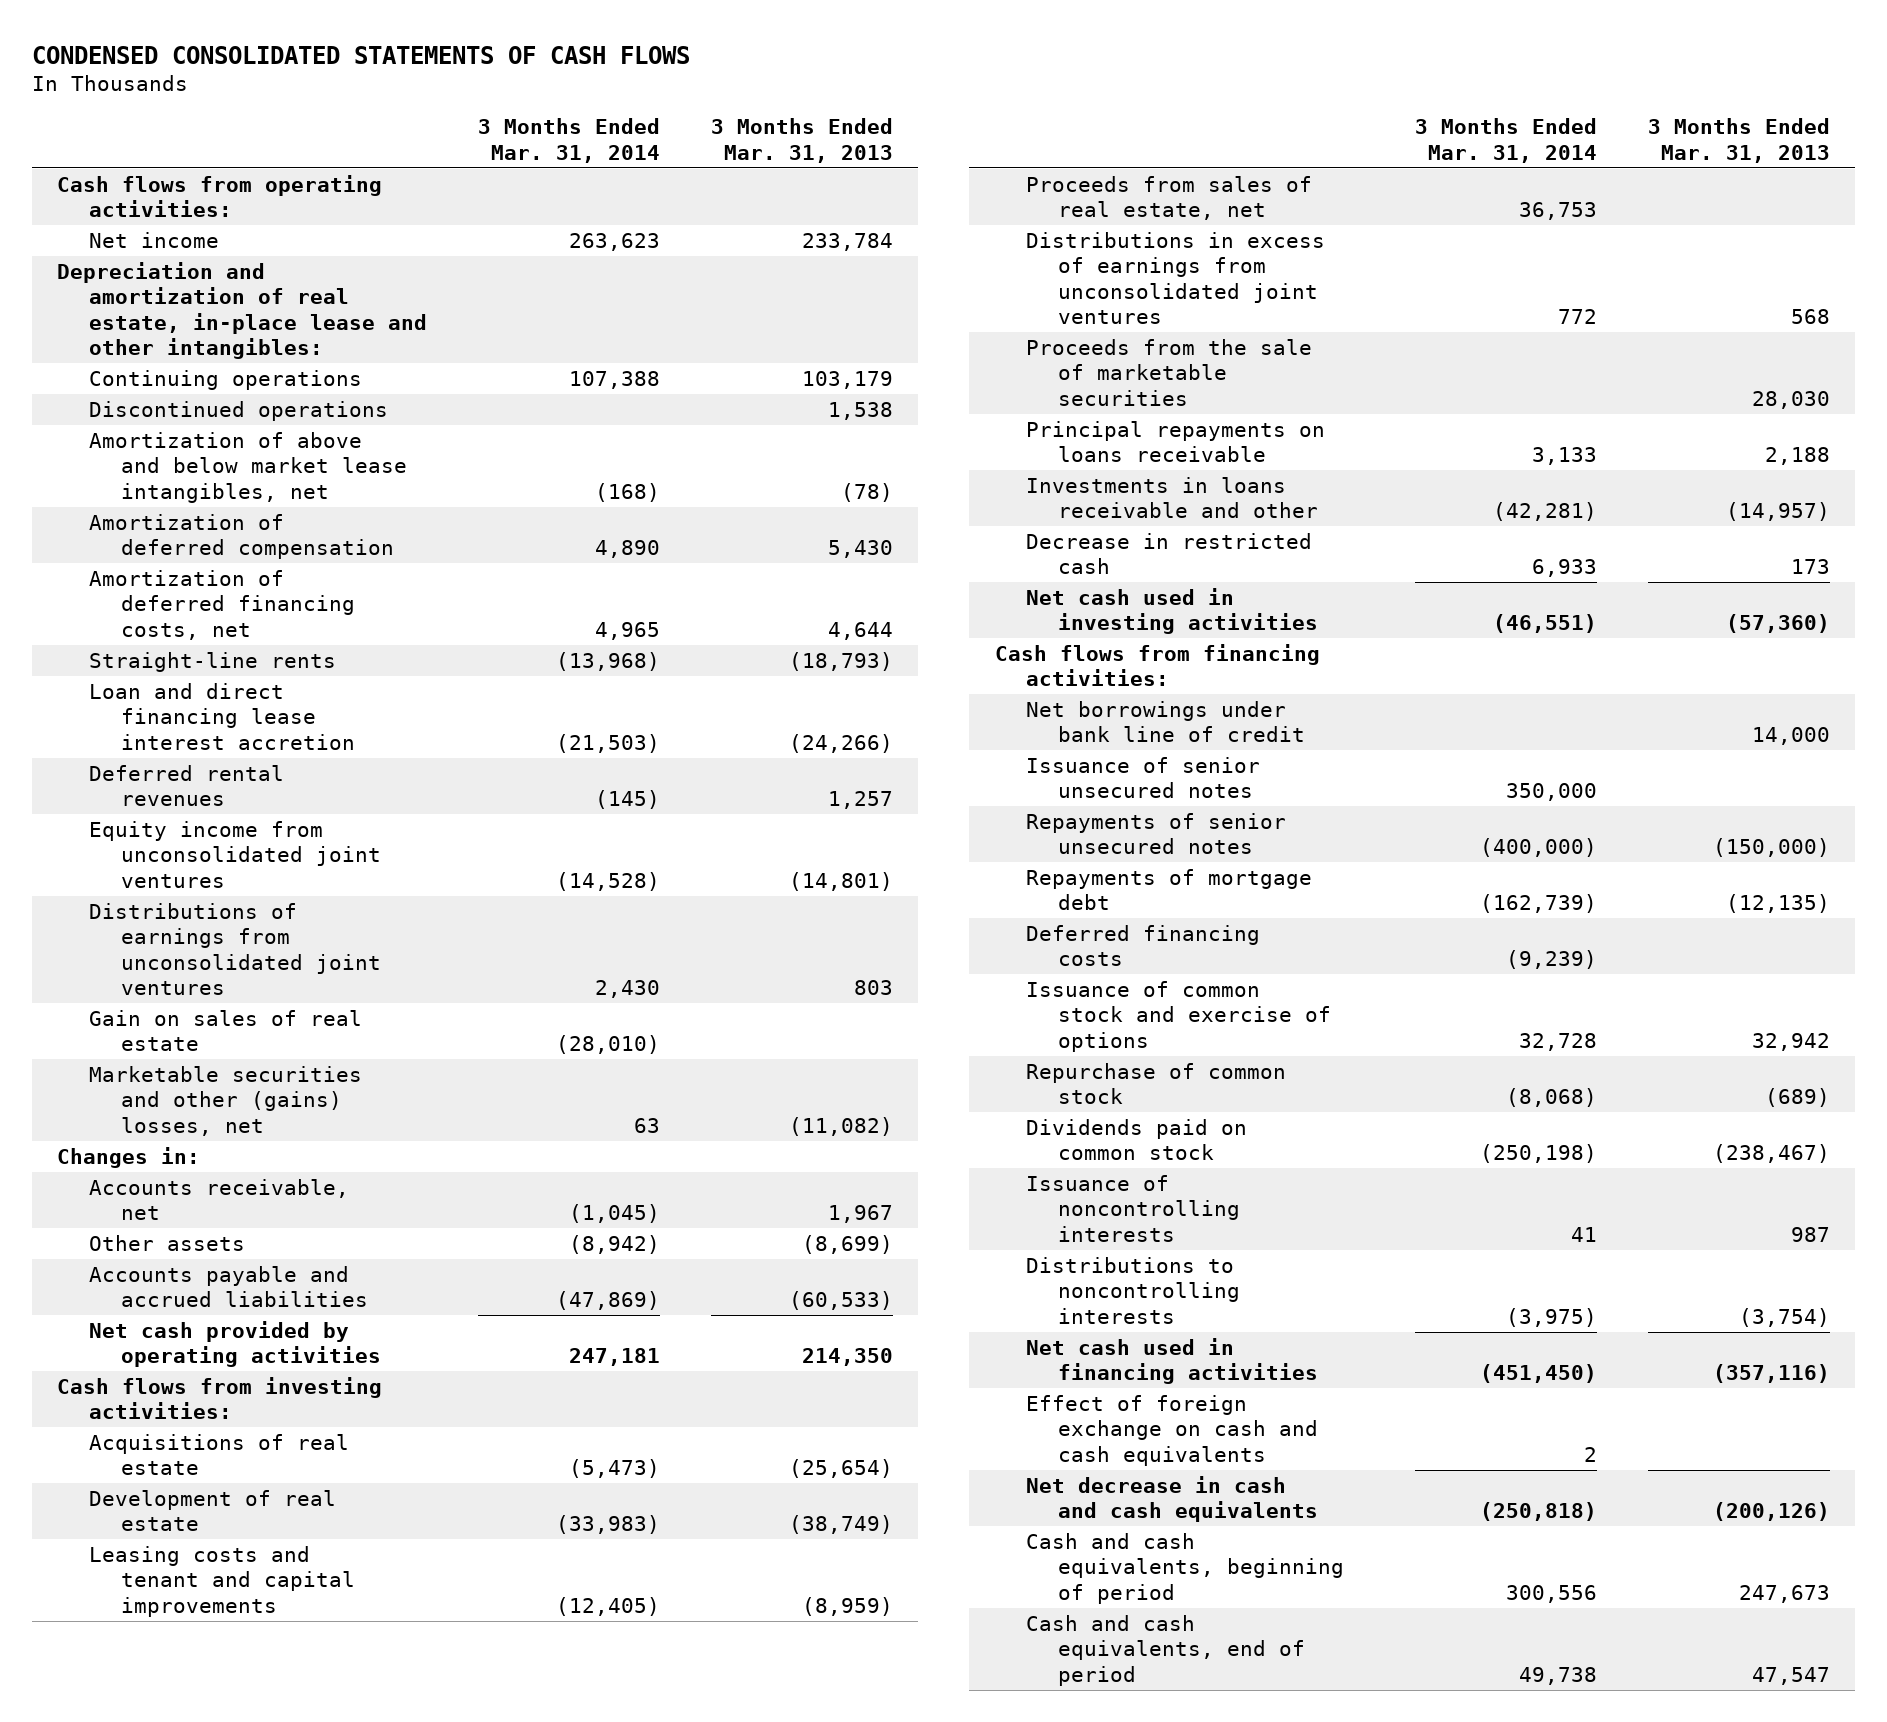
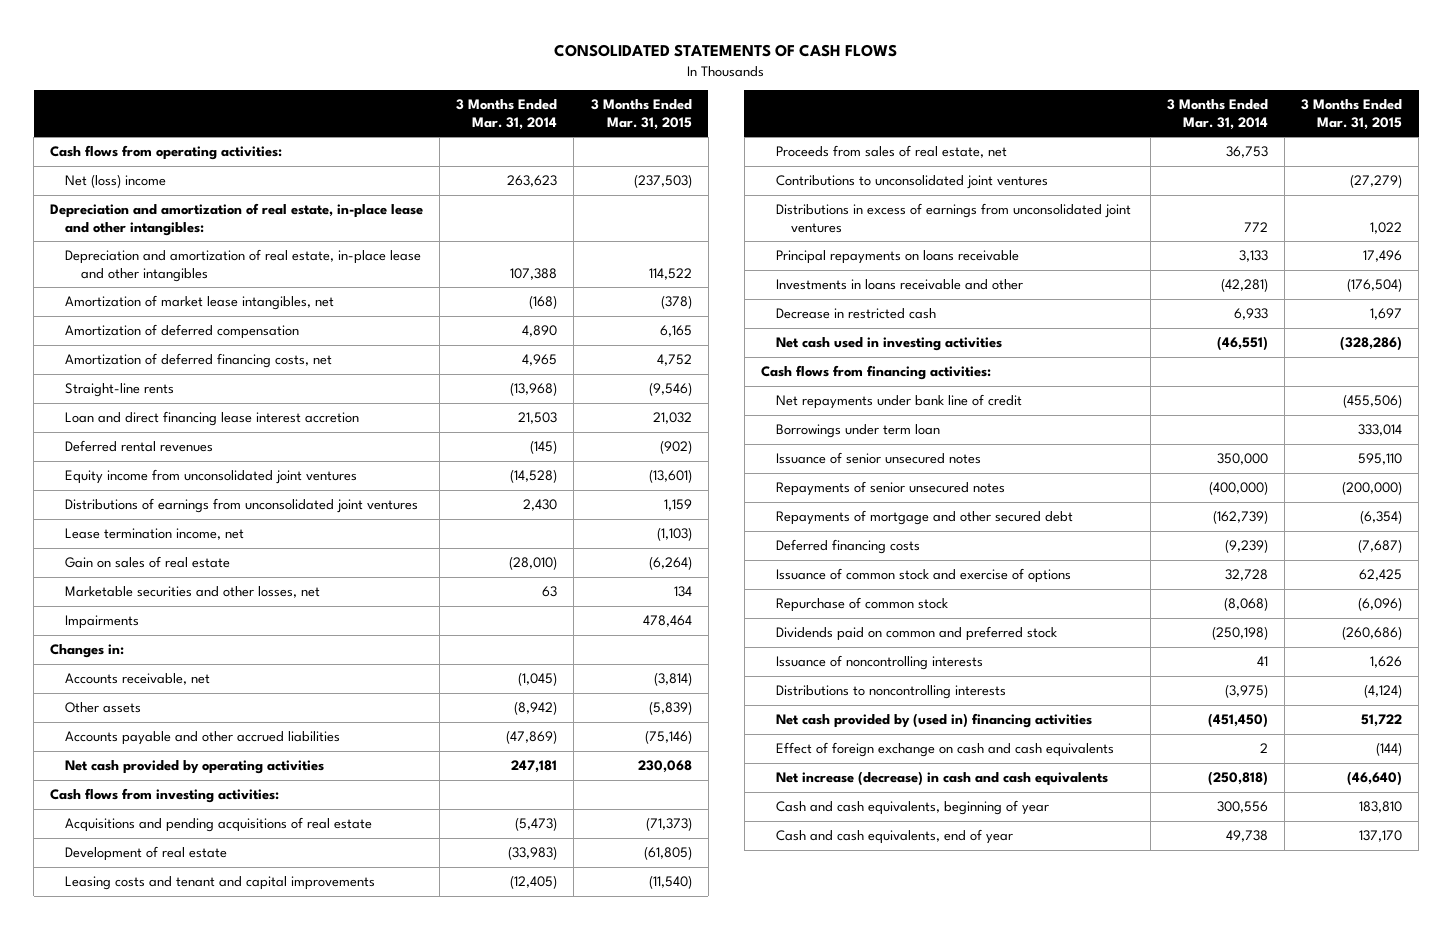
[31,45,690,64] CONDENSED CONSOLIDATED STATEMENTS OF CASH FLOWS -> [554,44,898,58] CONSOLIDATED STATEMENTS OF CASH FLOWS
[710,118,893,163] 3 Months Ended Mar. 31, 2013 -> none
none -> [590,99,692,130] 3 Months Ended Mar. 31, 2015
[89,231,220,248] Net income -> [65,174,167,189] Net (loss) income
[89,400,389,421] Discontinued operations -> none
[89,369,363,390] Continuing operations -> [65,249,422,282] Depreciation and amortization of real estate, in-place lease and other intangibles
[89,431,408,503] Amortization of above and below market lease intangibles, net -> [65,295,335,311] Amortization of market lease intangibles, net
[555,733,660,753] (21,503) -> [518,412,558,425] 21,503
none -> [65,528,245,541] Lease termination income, net
[89,1065,363,1136] Marketable securities and other (gains) losses, net -> [65,586,321,599] Marketable securities and other losses, net
none -> [65,615,140,630] Impairments
[89,1265,369,1308] Accounts payable and accrued liabilities -> [65,731,341,746] Accounts payable and other accrued liabilities
[89,1433,350,1476] Acquisitions of real estate -> [65,817,373,833] Acquisitions and pending acquisitions of real estate
none -> [776,175,1049,190] Contributions to unconsolidated joint ventures
[1026,338,1313,406] Proceeds from the sale of marketable securities -> none
[1026,700,1306,743] Net borrowings under bank line of credit -> [776,394,1023,410] Net repayments under bank line of credit
none -> [776,424,941,439] Borrowings under term loan
[1026,868,1313,911] Repayments of mortgage debt -> [776,510,1074,526] Repayments of mortgage and other secured debt
[1026,1118,1248,1161] Dividends paid on common stock -> [776,626,1058,642] Dividends paid on common and preferred stock
[1026,1337,1319,1385] Net cash used in financing activities -> [776,713,1093,729] Net cash provided by (used in) financing activities
[1026,1475,1319,1523] Net decrease in cash and cash equivalents -> [776,771,1109,787] Net increase (decrease) in cash and cash equivalents
[1026,1532,1345,1604] Cash and cash equivalents, beginning of period -> [776,800,1050,816] Cash and cash equivalents, beginning of year
[1026,1614,1306,1686] Cash and cash equivalents, end of period -> [776,829,1014,845] Cash and cash equivalents, end of year

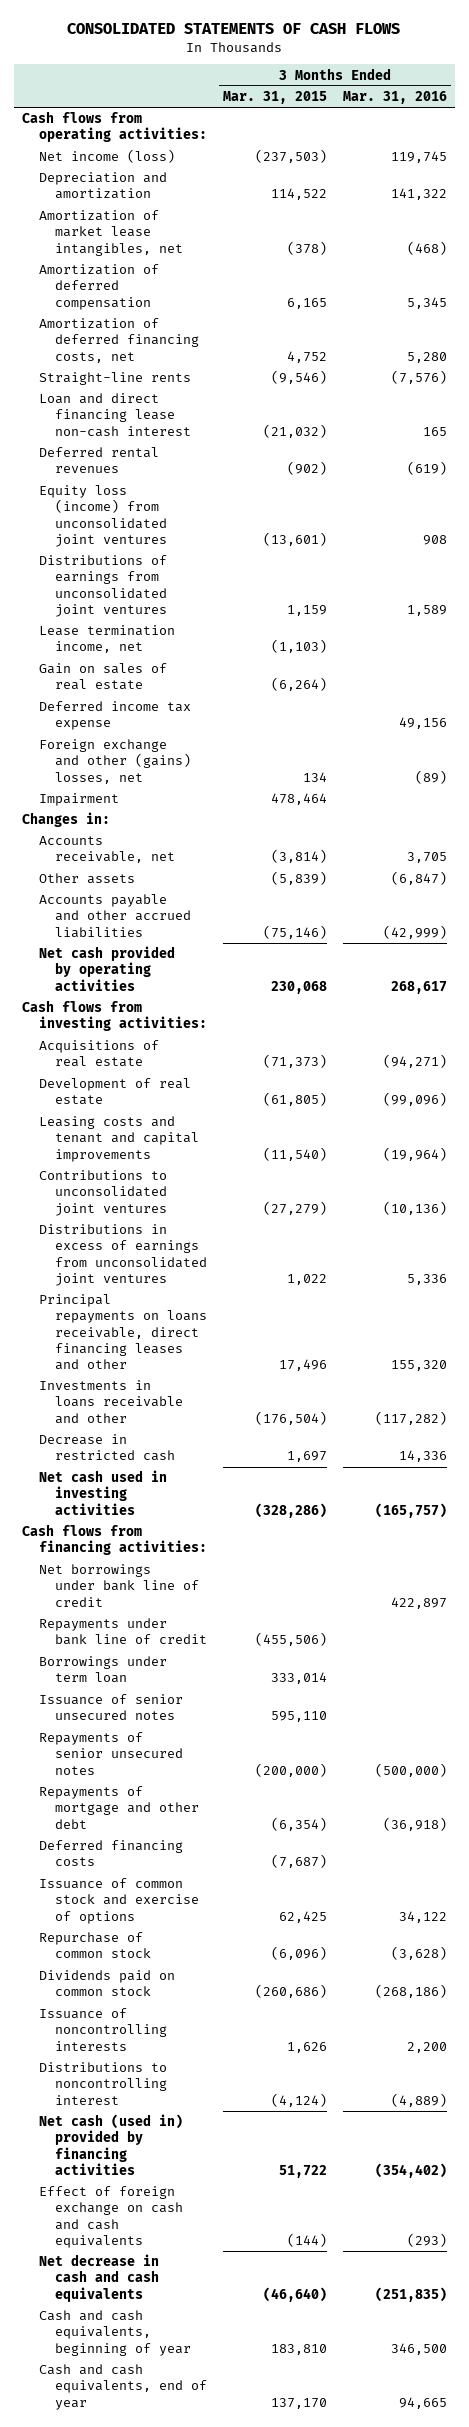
[456,99,558,130] 3 Months Ended Mar. 31, 2014 -> none
none -> [342,91,447,105] Mar. 31, 2016
[50,203,424,236] Depreciation and amortization of real estate, in-place lease and other intangibles: -> none
[65,174,167,189] Net (loss) income -> [38,149,175,164] Net income (loss)
[65,249,422,282] Depreciation and amortization of real estate, in-place lease and other intangibles -> [38,172,167,200] Depreciation and amortization
[65,411,360,427] Loan and direct financing lease interest accretion -> [38,393,192,437] Loan and direct financing lease non-cash interest
[652,412,692,425] 21,032 -> [263,423,328,438] (21,032)
[65,469,358,485] Equity income from unconsolidated joint ventures -> [38,485,168,547] Equity loss (income) from unconsolidated joint ventures
none -> [38,701,191,731] Deferred income tax expense
[65,586,321,599] Marketable securities and other losses, net -> [38,739,192,784] Foreign exchange and other (gains) losses, net
[65,615,140,630] Impairments -> [38,793,119,807] Impairment
[65,817,373,833] Acquisitions and pending acquisitions of real estate -> [38,1040,159,1068] Acquisitions of real estate
[776,145,1008,159] Proceeds from sales of real estate, net -> none
[776,250,1020,265] Principal repayments on loans receivable -> [38,1294,208,1370] Principal repayments on loans receivable, direct financing leases and other
none -> [38,1564,200,1607] Net borrowings under bank line of credit
[776,394,1023,410] Net repayments under bank line of credit -> [38,1618,208,1646] Repayments under bank line of credit
[776,510,1074,526] Repayments of mortgage and other secured debt -> [38,1786,200,1829] Repayments of mortgage and other debt
[776,626,1058,642] Dividends paid on common and preferred stock -> [38,1970,175,1997] Dividends paid on common stock
[776,685,1007,700] Distributions to noncontrolling interests -> [38,2062,168,2105] Distributions to noncontrolling interest
[776,713,1093,729] Net cash provided by (used in) financing activities -> [38,2114,183,2175] Net cash (used in) provided by financing activities
[776,771,1109,787] Net increase (decrease) in cash and cash equivalents -> [38,2254,160,2302] Net decrease in cash and cash equivalents

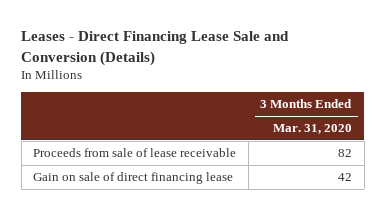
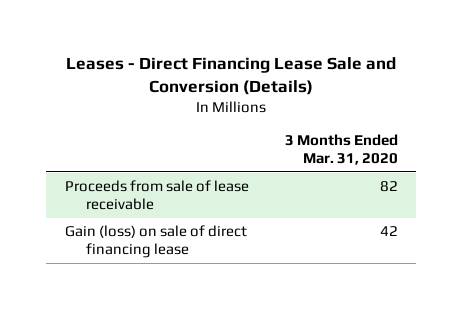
[33,172,234,185] Gain on sale of direct financing lease -> [64,225,247,259] Gain (loss) on sale of direct financing lease

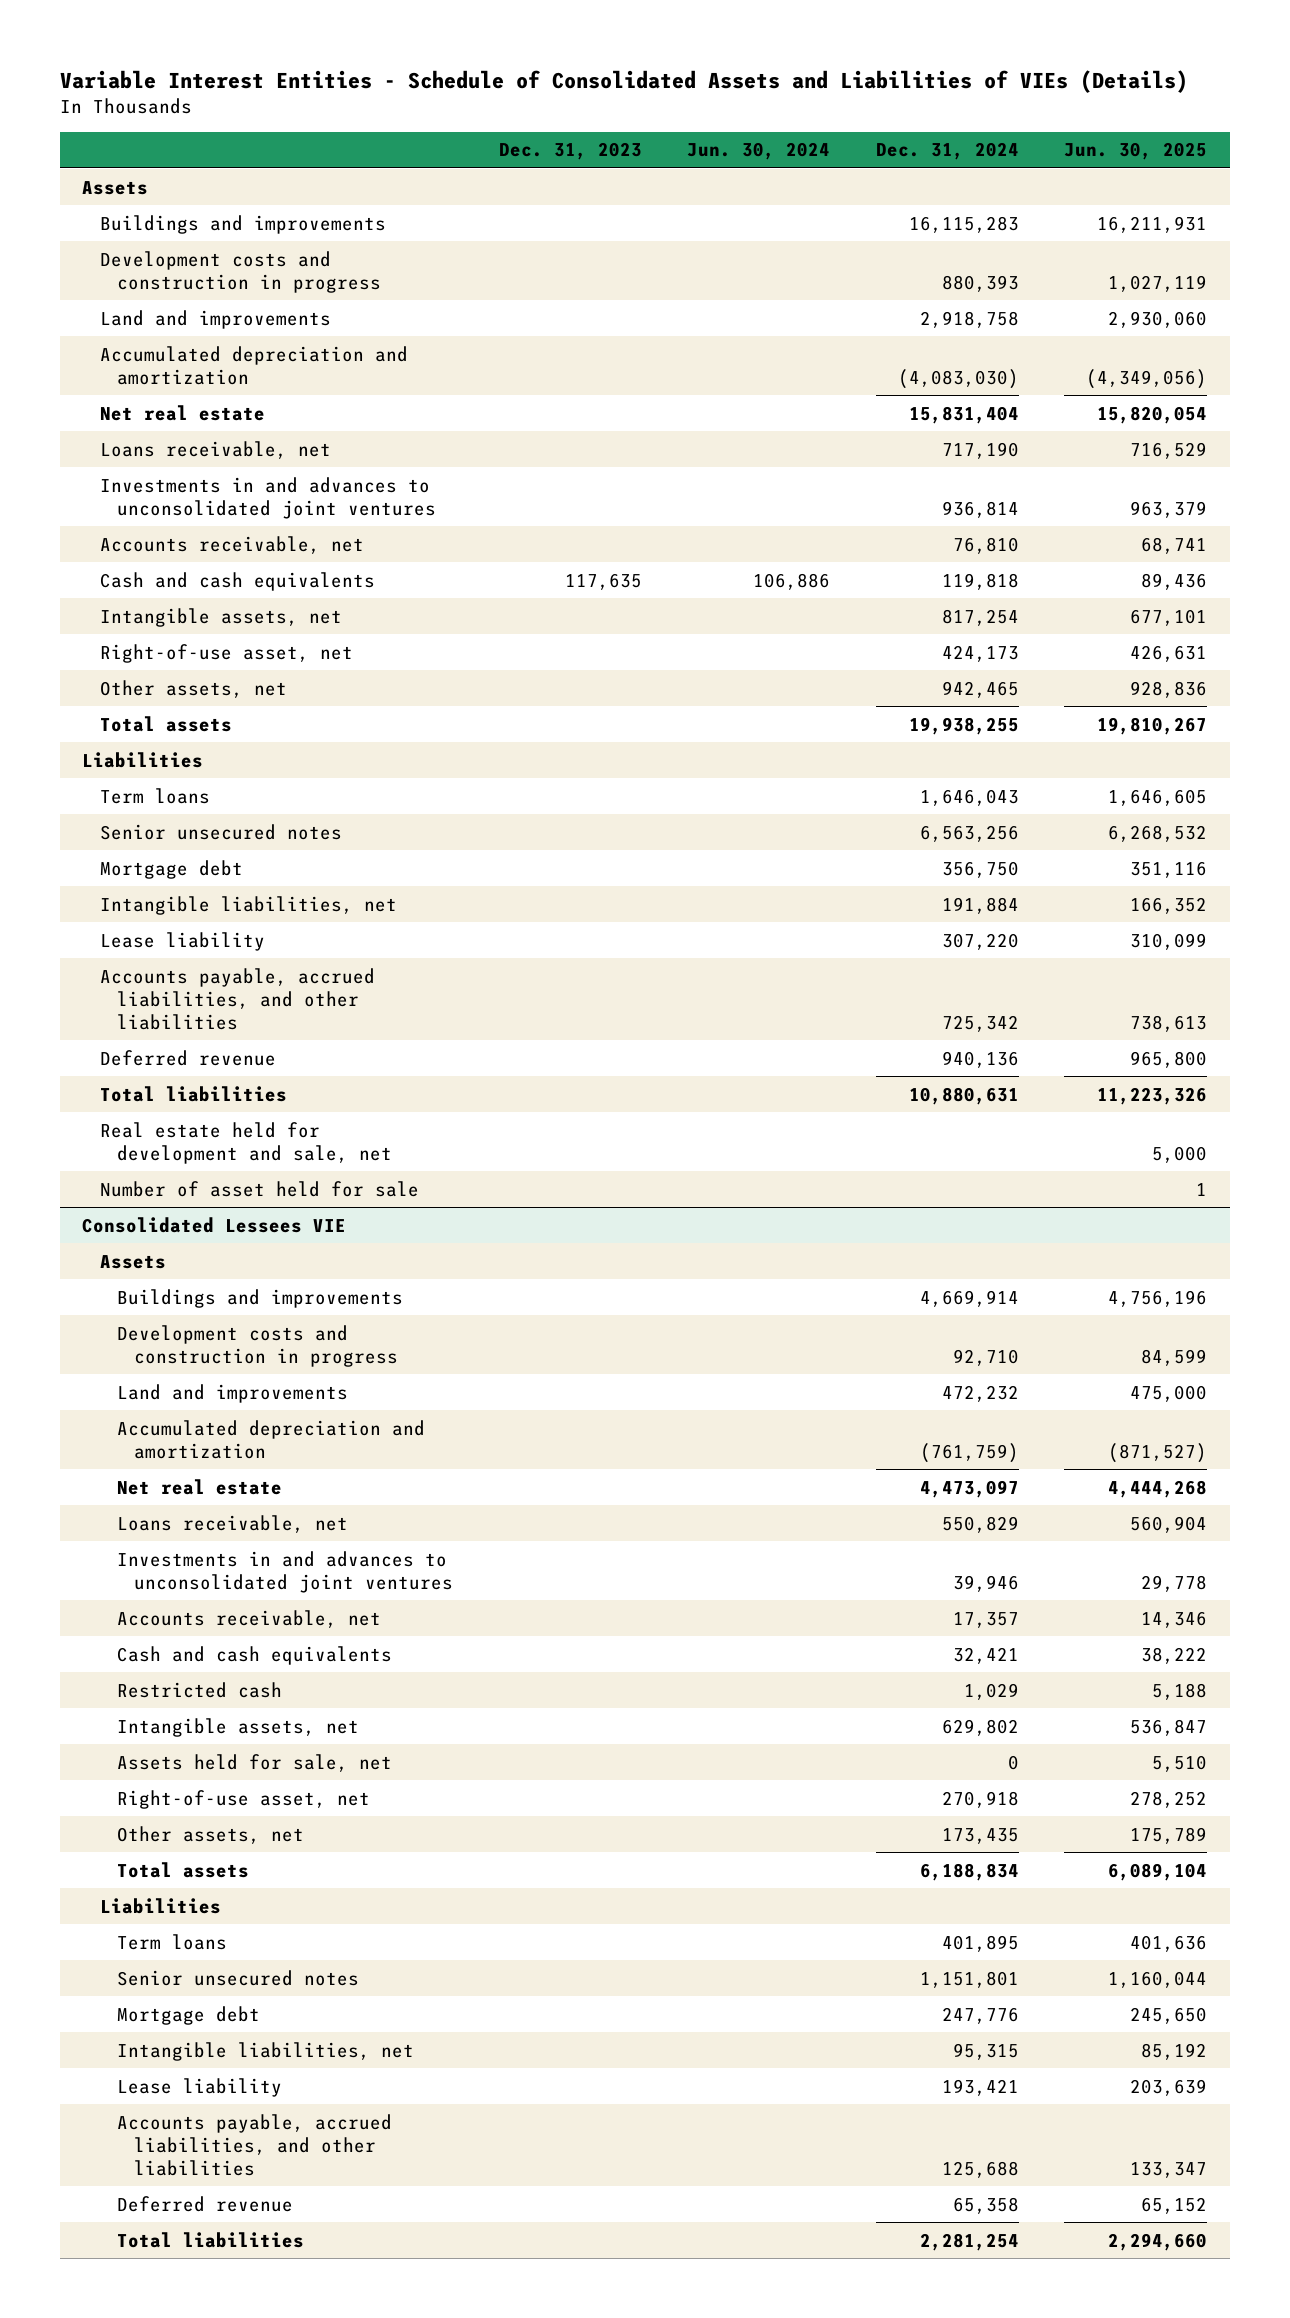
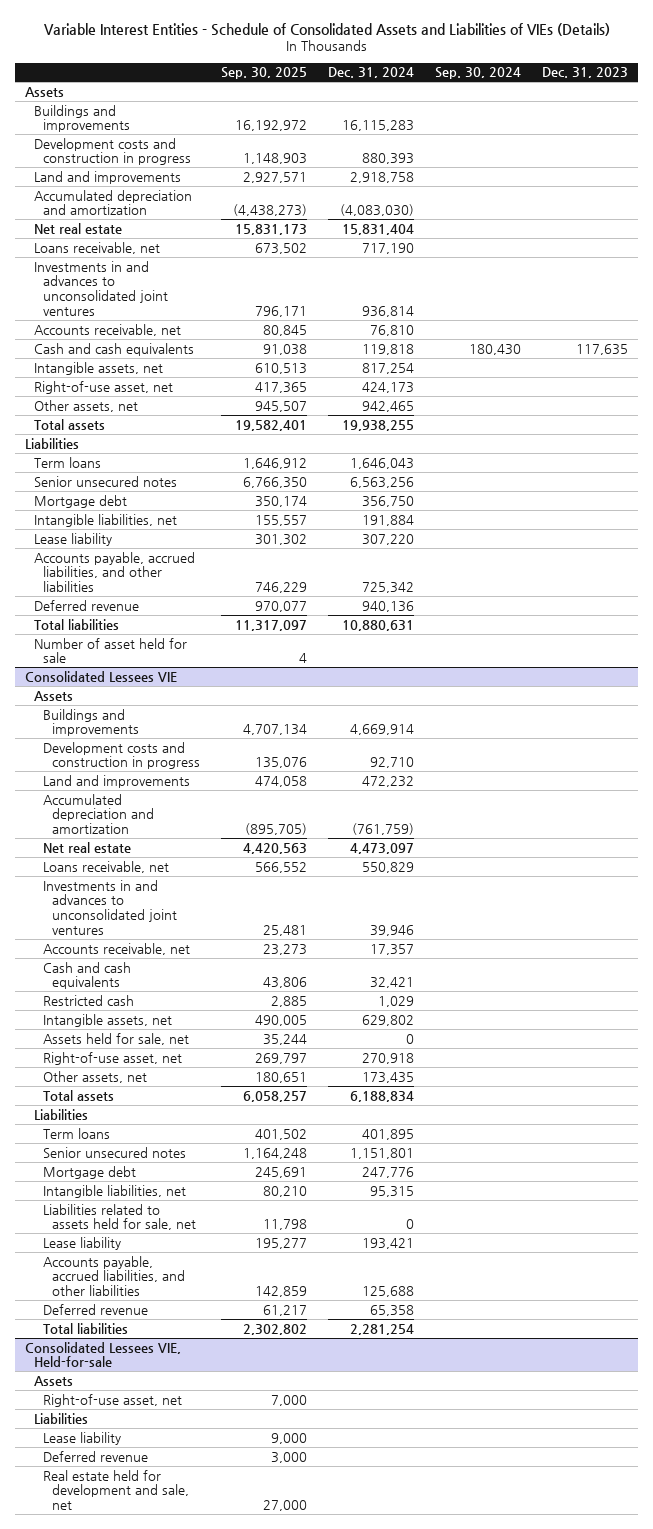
[687,142,831,161] Jun. 30, 2024 -> none
[1064,142,1208,161] Jun. 30, 2025 -> none
none -> [221,67,308,80] Sep. 30, 2025
none -> [435,67,522,80] Sep. 30, 2024
[99,1121,393,1164] Real estate held for development and sale, net -> none
none -> [43,1203,197,1231] Liabilities related to assets held for sale, net
none -> [25,1341,182,1368] Consolidated Lessees VIE, Held-for-sale
none -> [34,1375,74,1386] Assets
none -> [43,1393,183,1407] Right-of-use asset, net
none -> [34,1412,89,1424] Liabilities
none -> [43,1431,122,1445] Lease liability
none -> [43,1450,149,1462] Deferred revenue
none -> [43,1469,190,1510] Real estate held for development and sale, net

